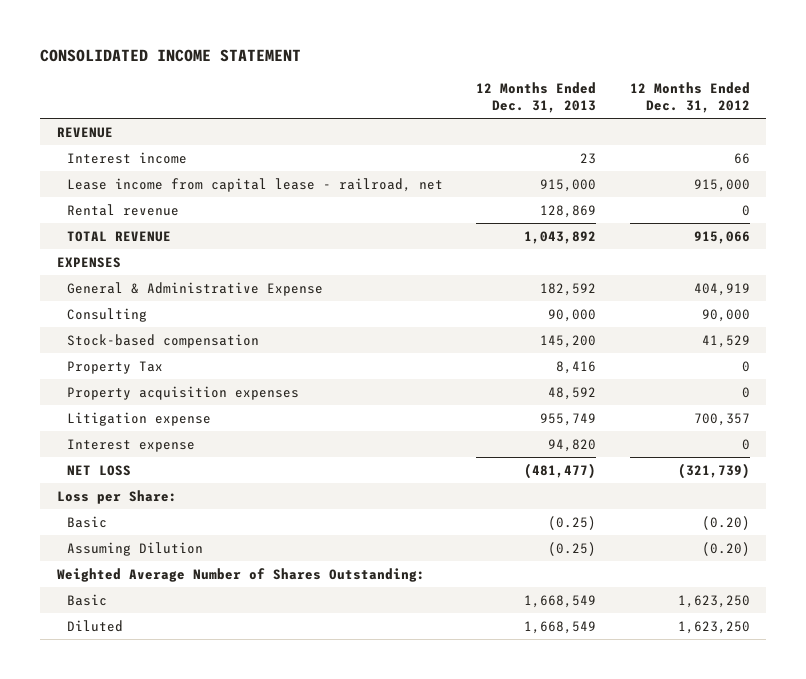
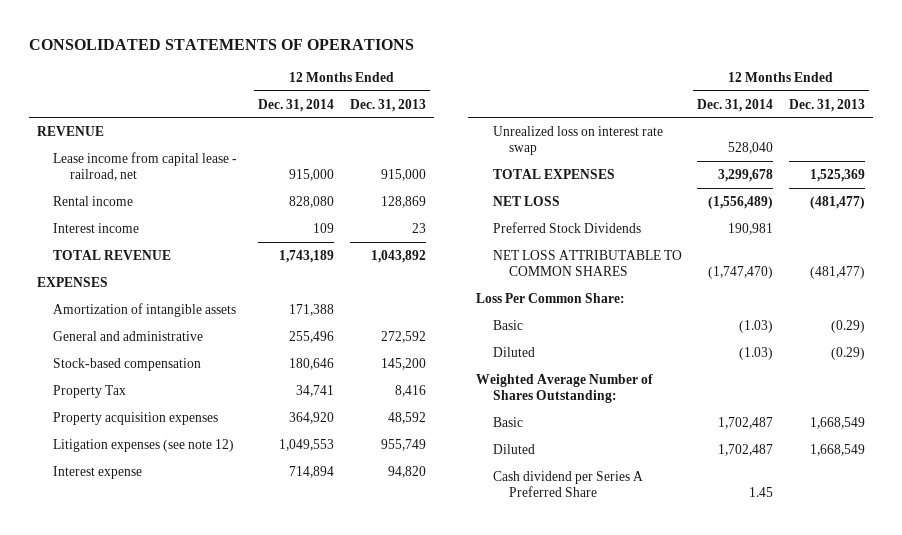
[39,49,301,63] CONSOLIDATED INCOME STATEMENT -> [28,39,414,51] CONSOLIDATED STATEMENTS OF OPERATIONS
[629,81,750,113] 12 Months Ended Dec. 31, 2012 -> none
none -> [258,98,335,112] Dec. 31, 2014
[66,204,179,217] Rental revenue -> [53,195,134,206] Rental income
[66,152,187,165] Interest income -> [53,222,140,233] Interest income
[66,308,147,323] Consulting -> none
none -> [53,302,237,317] Amortization of intangible assets
[66,282,323,297] General & Administrative Expense -> [53,330,204,341] General and administrative
[540,283,597,297] 182,592 -> [380,330,426,343] 272,592
[66,412,211,427] Litigation expense -> [53,438,235,452] Litigation expenses (see note 12)
none -> [492,125,663,156] Unrealized loss on interest rate swap
none -> [492,168,615,179] TOTAL EXPENSES
[66,542,203,557] Assuming Dilution -> none
none -> [492,221,641,233] Preferred Stock Dividends
none -> [492,249,682,277] NET LOSS ATTRIBUTABLE TO COMMON SHARES
[56,490,177,505] Loss per Share: -> [475,292,625,303] Loss Per Common Share:
[548,516,597,531] (0.25) -> [830,319,865,333] (0.29)
none -> [492,346,535,357] Diluted
none -> [492,470,643,498] Cash dividend per Series A Preferred Share

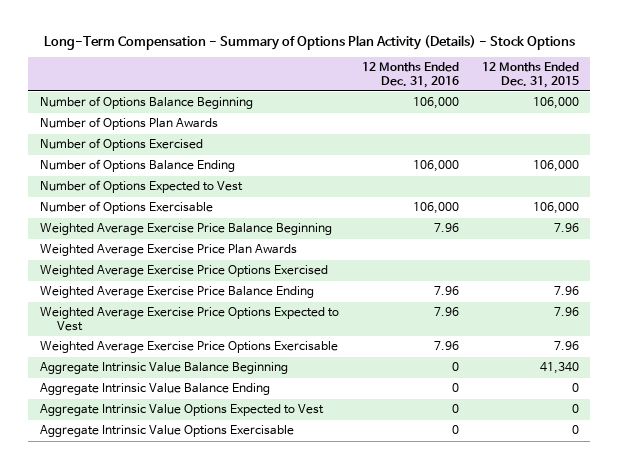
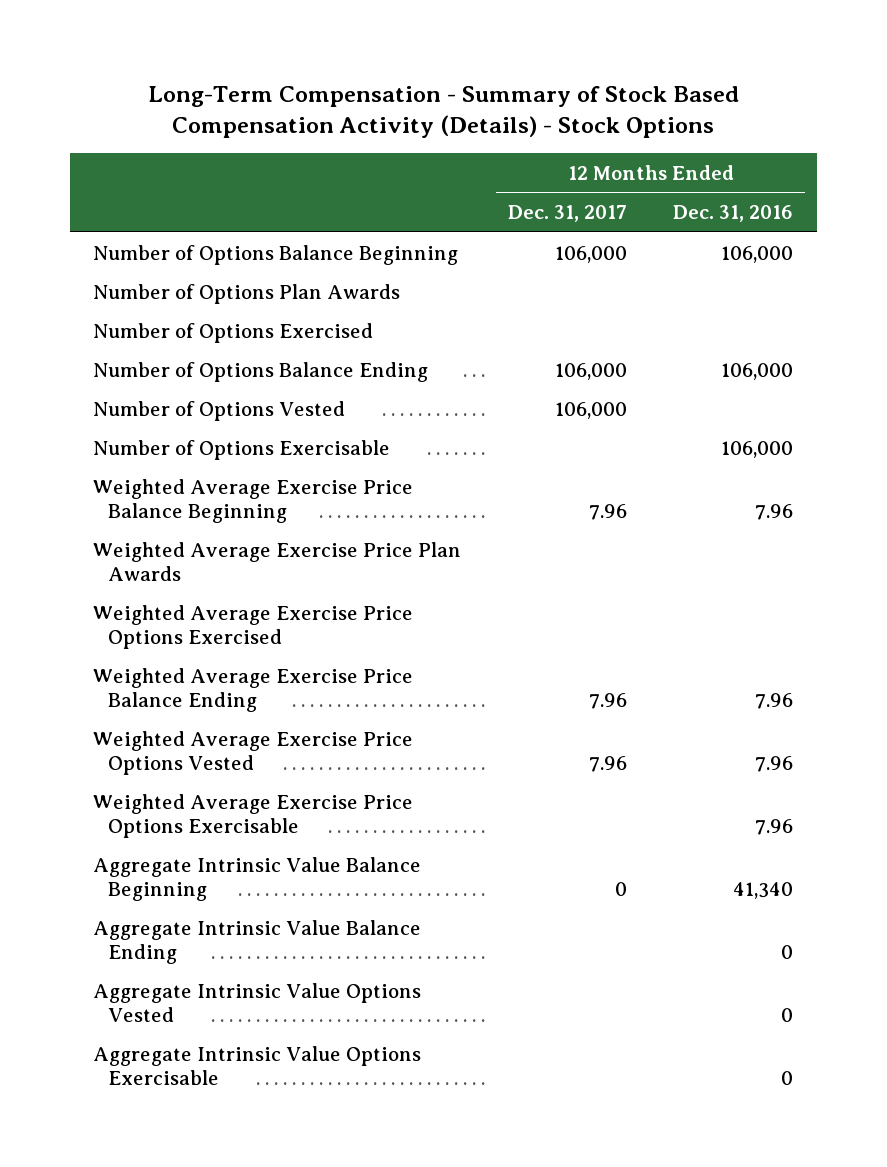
[44,34,576,50] Long-Term Compensation - Summary of Options Plan Activity (Details) - Stock Options -> [148,85,740,139] Long-Term Compensation - Summary of Stock Based Compensation Activity (Details) - Stock Options
[481,62,579,88] 12 Months Ended Dec. 31, 2015 -> none
none -> [507,205,627,223] Dec. 31, 2017
[39,180,243,194] Number of Options Expected to Vest -> [93,400,346,421] Number of Options Vested
[39,307,339,331] Weighted Average Exercise Price Options Expected to Vest -> [93,730,414,775] Weighted Average Exercise Price Options Vested
[451,362,459,372] 0 -> [733,881,794,899] 41,340
[39,404,324,417] Aggregate Intrinsic Value Options Expected to Vest -> [93,982,422,1022] Aggregate Intrinsic Value Options Vested

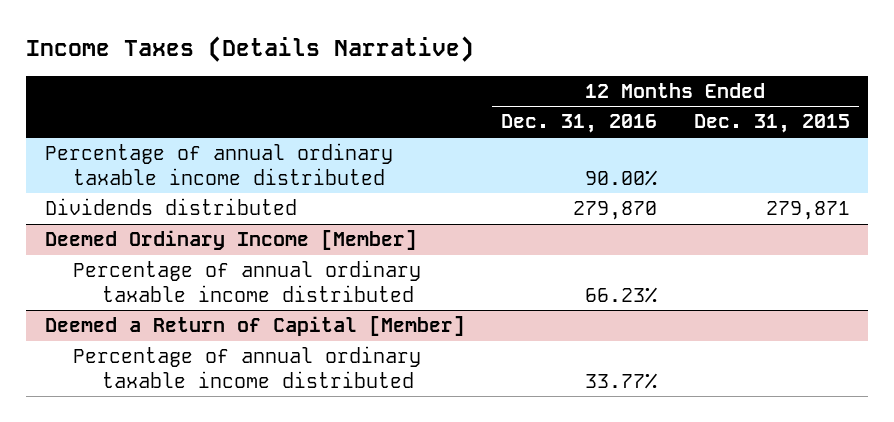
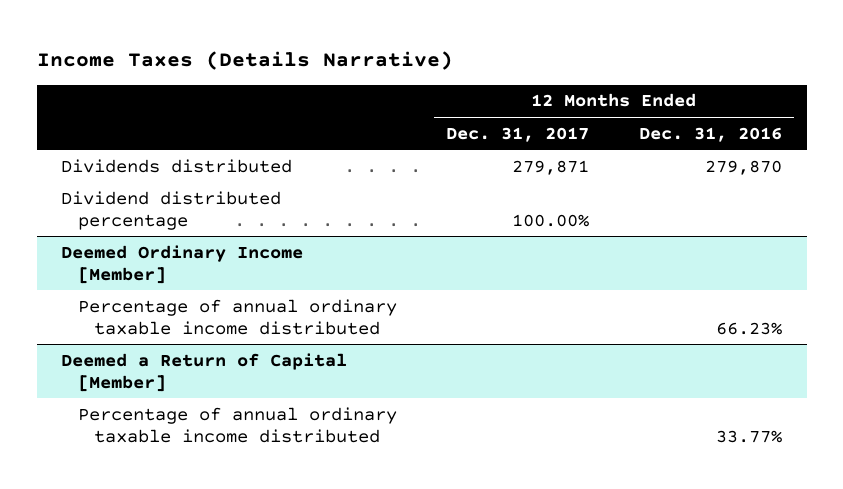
[693,114,850,134] Dec. 31, 2015 -> none
none -> [446,126,590,142] Dec. 31, 2017
[44,143,393,185] Percentage of annual ordinary taxable income distributed -> none
none -> [61,190,282,230] Dividend distributed percentage

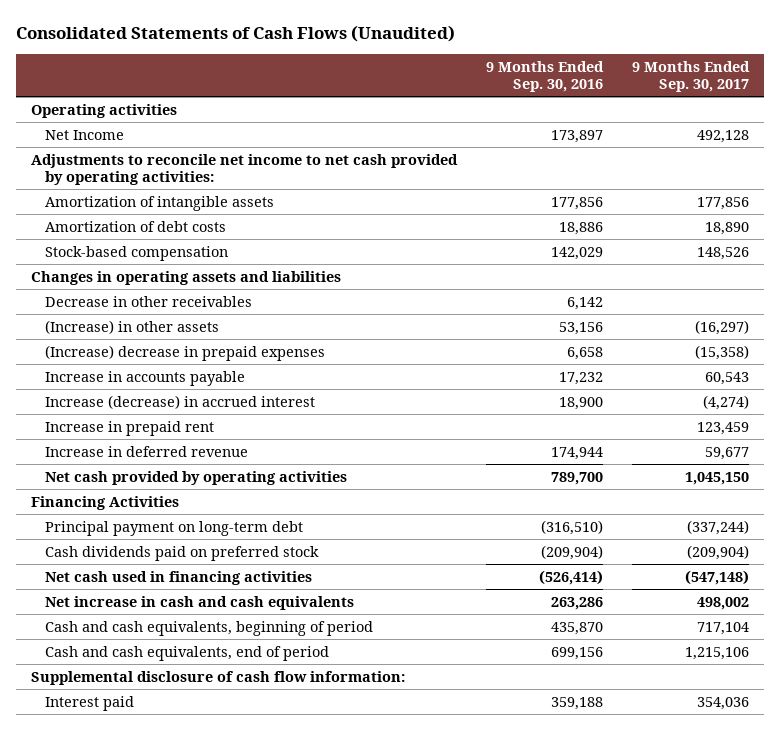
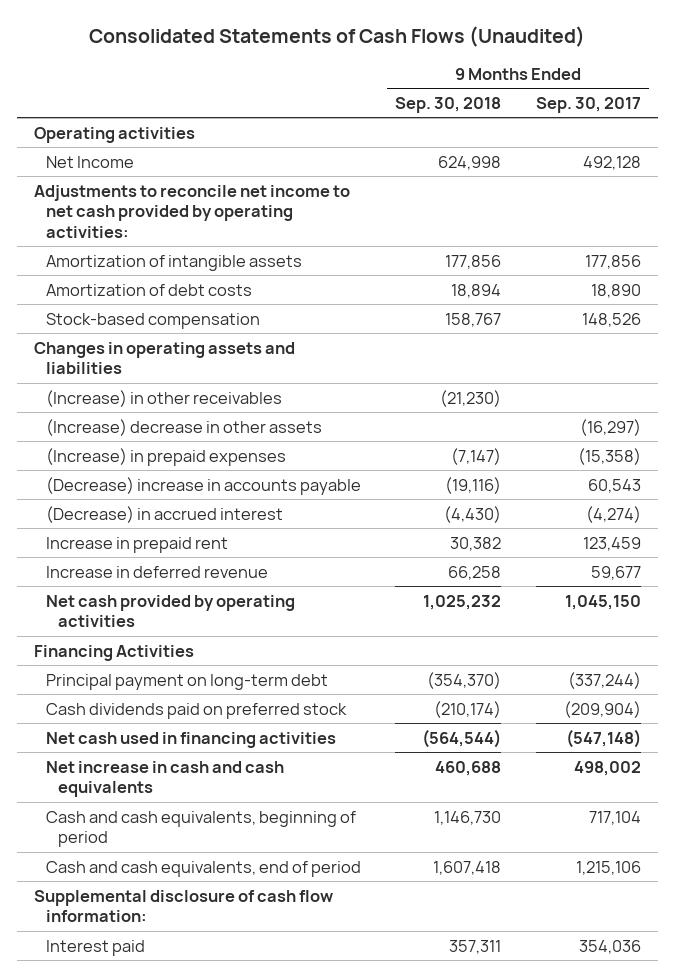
[486,60,605,92] 9 Months Ended Sep. 30, 2016 -> none
none -> [395,96,502,113] Sep. 30, 2018
[44,295,252,307] Decrease in other receivables -> [45,389,282,407] (Increase) in other receivables
[44,319,219,334] (Increase) in other assets -> [45,418,322,436] (Increase) decrease in other assets
[44,344,325,361] (Increase) decrease in prepaid expenses -> [45,447,286,466] (Increase) in prepaid expenses
[44,370,245,386] Increase in accounts payable -> [45,476,361,495] (Decrease) increase in accounts payable
[44,394,315,409] Increase (decrease) in accrued interest -> [45,505,283,523] (Decrease) in accrued interest

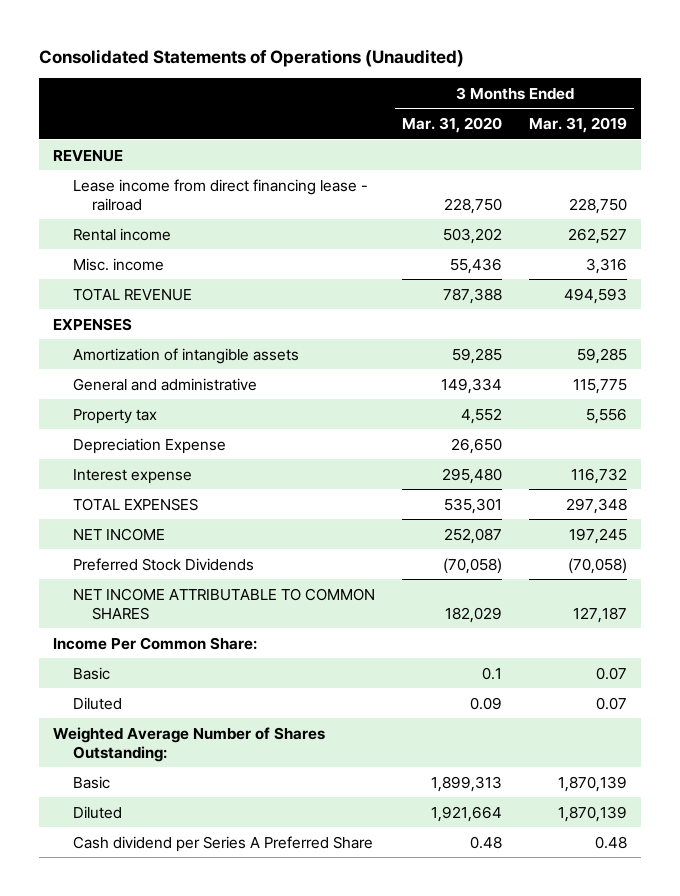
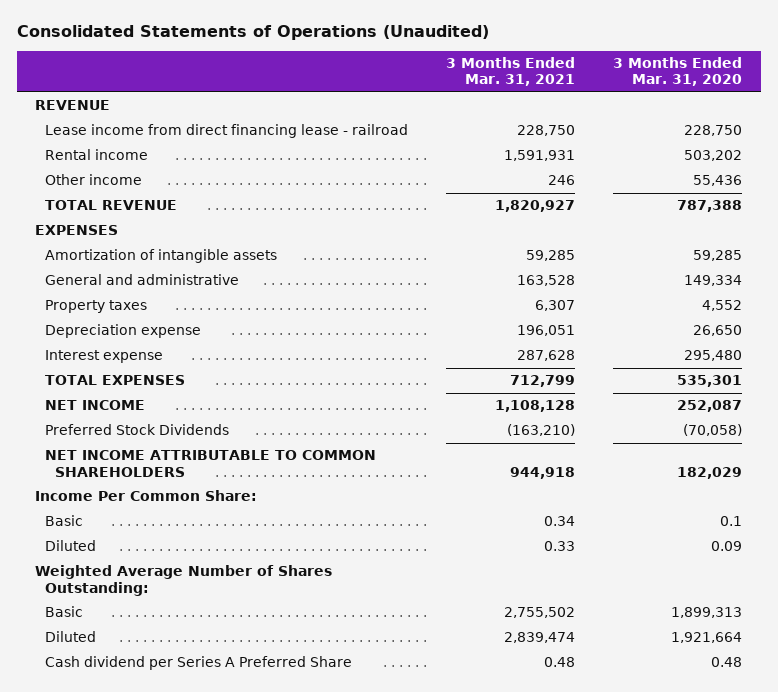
[529,117,628,134] Mar. 31, 2019 -> none
none -> [446,57,576,87] 3 Months Ended Mar. 31, 2021
[72,257,164,271] Misc. income -> [45,174,143,186] Other income
[72,408,157,424] Property tax -> [45,300,148,314] Property taxes
[72,437,226,454] Depreciation Expense -> [45,324,202,339] Depreciation expense
[72,587,375,620] NET INCOME ATTRIBUTABLE TO COMMON SHARES -> [45,450,377,477] NET INCOME ATTRIBUTABLE TO COMMON SHAREHOLDERS

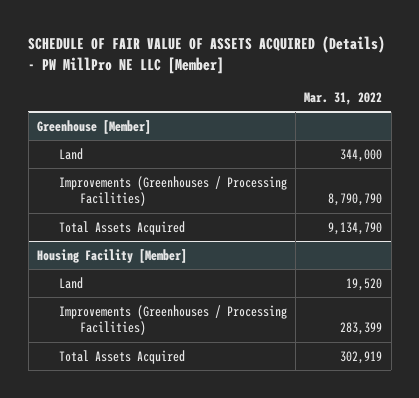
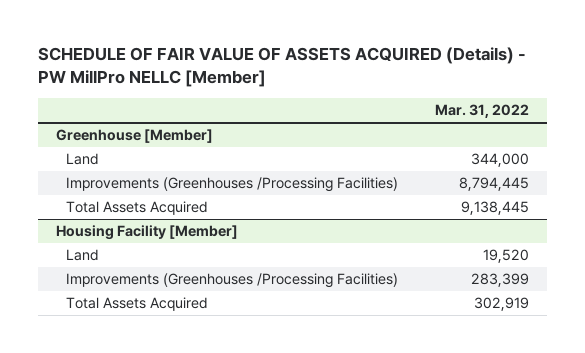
[28,36,386,75] SCHEDULE OF FAIR VALUE OF ASSETS ACQUIRED (Details) - PW MillPro NE LLC [Member] -> [37,47,526,88] SCHEDULE OF FAIR VALUE OF ASSETS ACQUIRED (Details) - PW MillPro NELLC [Member]
[58,175,287,207] Improvements (Greenhouses / Processing Facilities) -> [66,177,399,193] Improvements (Greenhouses /Processing Facilities)
[328,193,383,207] 8,790,790 -> [458,177,529,192] 8,794,445
[328,221,383,235] 9,134,790 -> [460,201,529,216] 9,138,445
[58,304,287,336] Improvements (Greenhouses / Processing Facilities) -> [66,273,399,289] Improvements (Greenhouses /Processing Facilities)

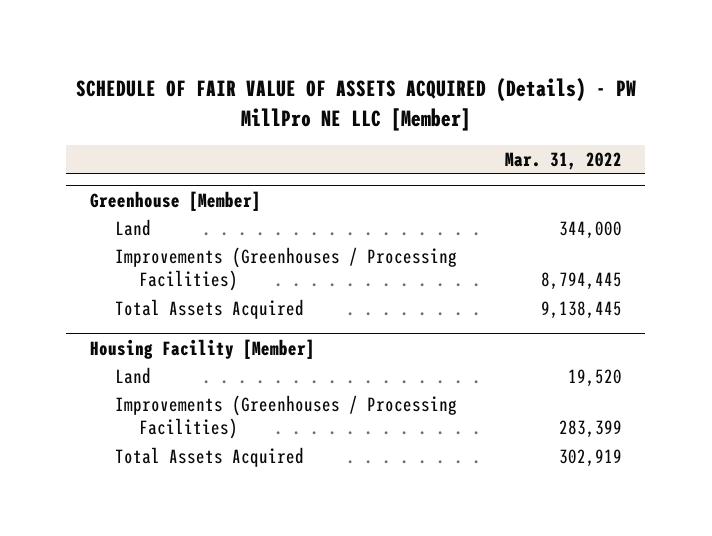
[37,47,526,88] SCHEDULE OF FAIR VALUE OF ASSETS ACQUIRED (Details) - PW MillPro NELLC [Member] -> [75,78,636,131] SCHEDULE OF FAIR VALUE OF ASSETS ACQUIRED (Details) - PW MillPro NE LLC [Member]
[66,177,399,193] Improvements (Greenhouses /Processing Facilities) -> [114,246,457,292] Improvements (Greenhouses / Processing Facilities)
[66,273,399,289] Improvements (Greenhouses /Processing Facilities) -> [114,394,457,440] Improvements (Greenhouses / Processing Facilities)

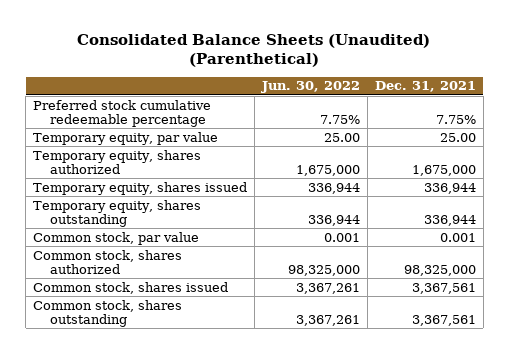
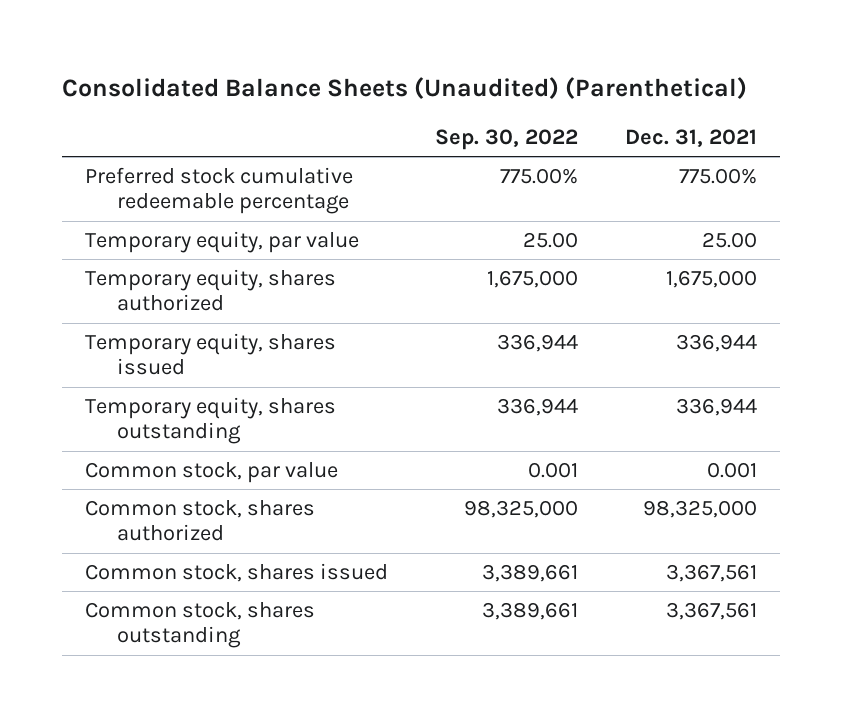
[260,81,360,94] Jun. 30, 2022 -> none
none -> [435,128,579,150] Sep. 30, 2022
[435,114,476,124] 7.75% -> [678,168,757,185] 775.00%

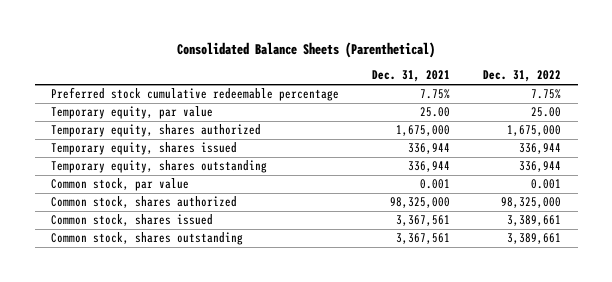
[62,77,748,100] Consolidated Balance Sheets (Unaudited) (Parenthetical) -> [177,41,436,58] Consolidated Balance Sheets (Parenthetical)
[435,128,579,150] Sep. 30, 2022 -> none
none -> [483,70,562,83] Dec. 31, 2022
[678,168,757,185] 775.00% -> [420,89,451,100] 7.75%

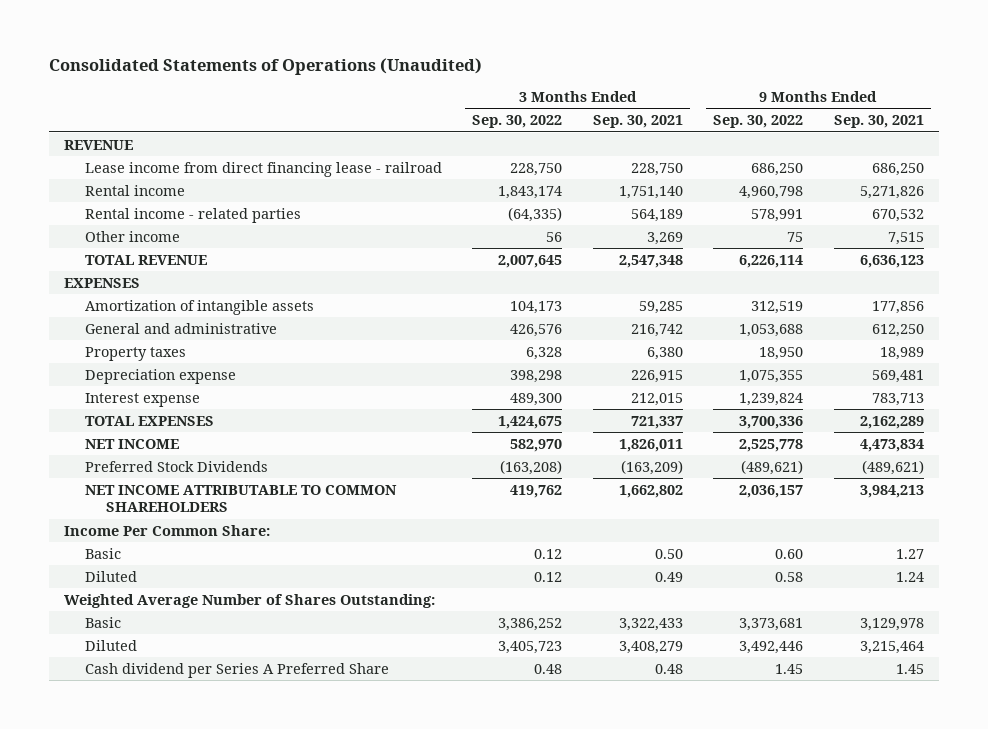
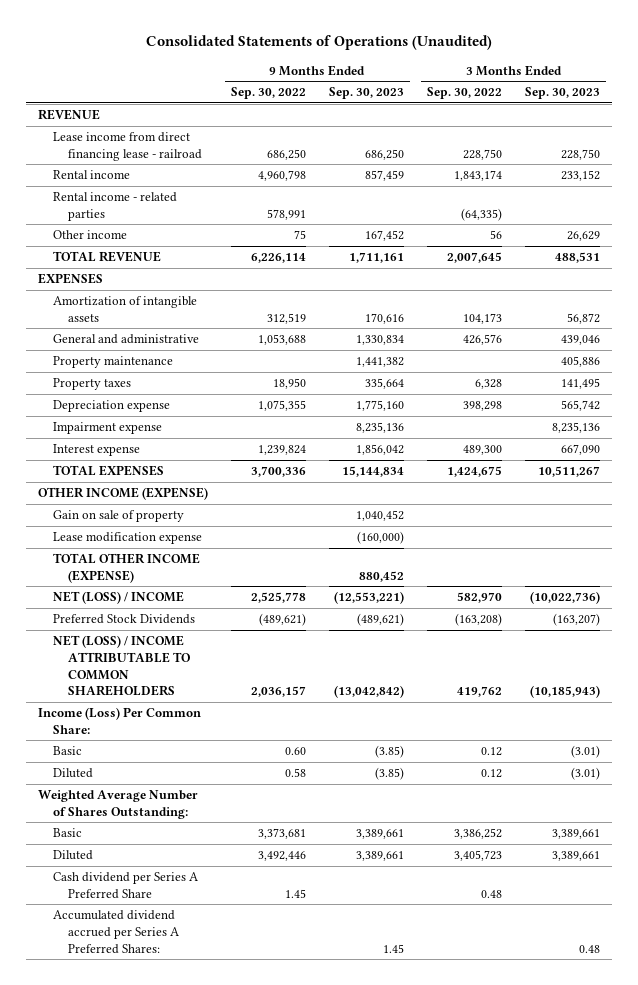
[592,115,683,129] Sep. 30, 2021 -> none
[833,115,924,129] Sep. 30, 2021 -> none
none -> [328,87,404,100] Sep. 30, 2023
none -> [525,87,601,100] Sep. 30, 2023
none -> [52,356,173,369] Property maintenance
none -> [52,422,162,435] Impairment expense
none -> [37,487,208,501] OTHER INCOME (EXPENSE)
none -> [52,510,184,523] Gain on sale of property
none -> [52,532,202,545] Lease modification expense
none -> [52,553,200,583] TOTAL OTHER INCOME (EXPENSE)
[85,438,180,449] NET INCOME -> [52,591,184,605] NET (LOSS) / INCOME
[85,484,398,513] NET INCOME ATTRIBUTABLE TO COMMON SHAREHOLDERS -> [52,635,191,697] NET (LOSS) / INCOME ATTRIBUTABLE TO COMMON SHAREHOLDERS
[64,524,271,536] Income Per Common Share: -> [37,707,201,734] Income (Loss) Per Common Share:
none -> [52,910,179,954] Accumulated dividend accrued per Series A Preferred Shares:

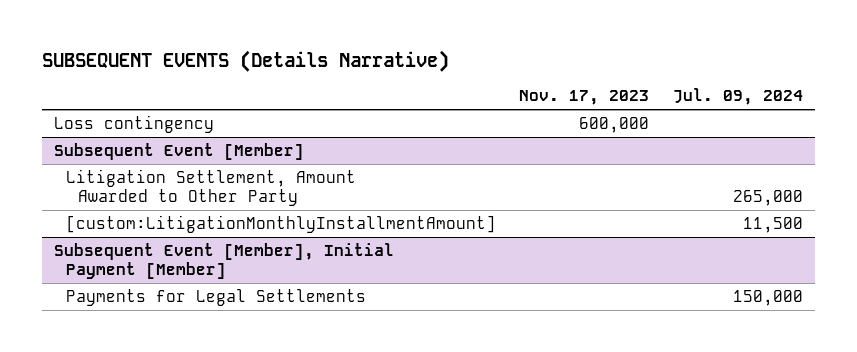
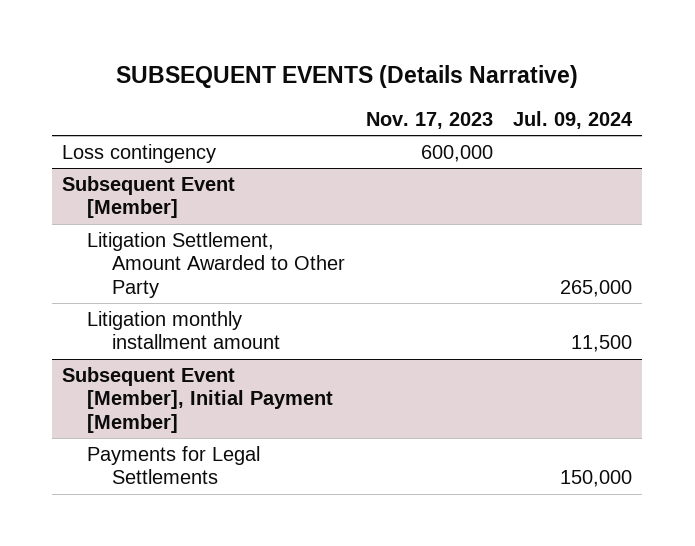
[65,214,496,233] [custom:LitigationMonthlyInstallmentAmount] -> [87,311,281,350] Litigation monthly installment amount

